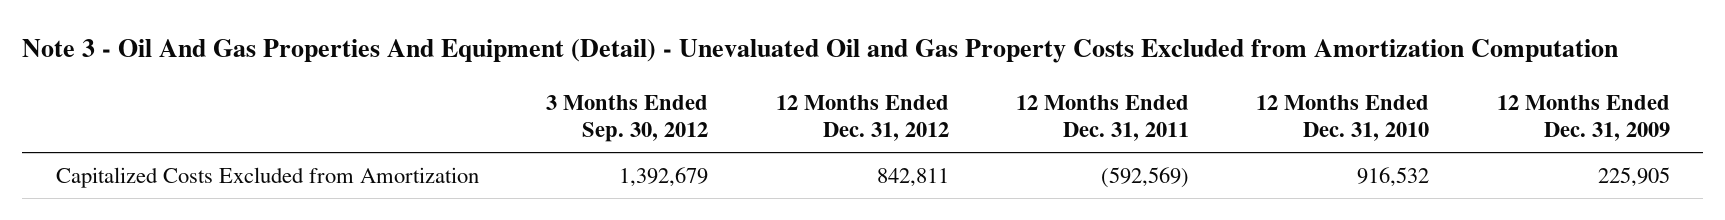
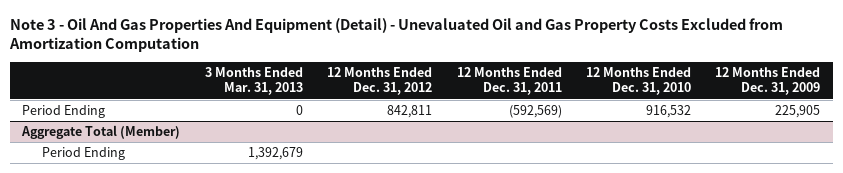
[546,94,709,143] 3 Months Ended Sep. 30, 2012 -> none
none -> [204,66,303,96] 3 Months Ended Mar. 31, 2013
[55,166,479,188] Capitalized Costs Excluded from Amortization -> [22,105,106,119] Period Ending
none -> [21,125,181,140] Aggregate Total (Member)
none -> [41,147,125,161] Period Ending

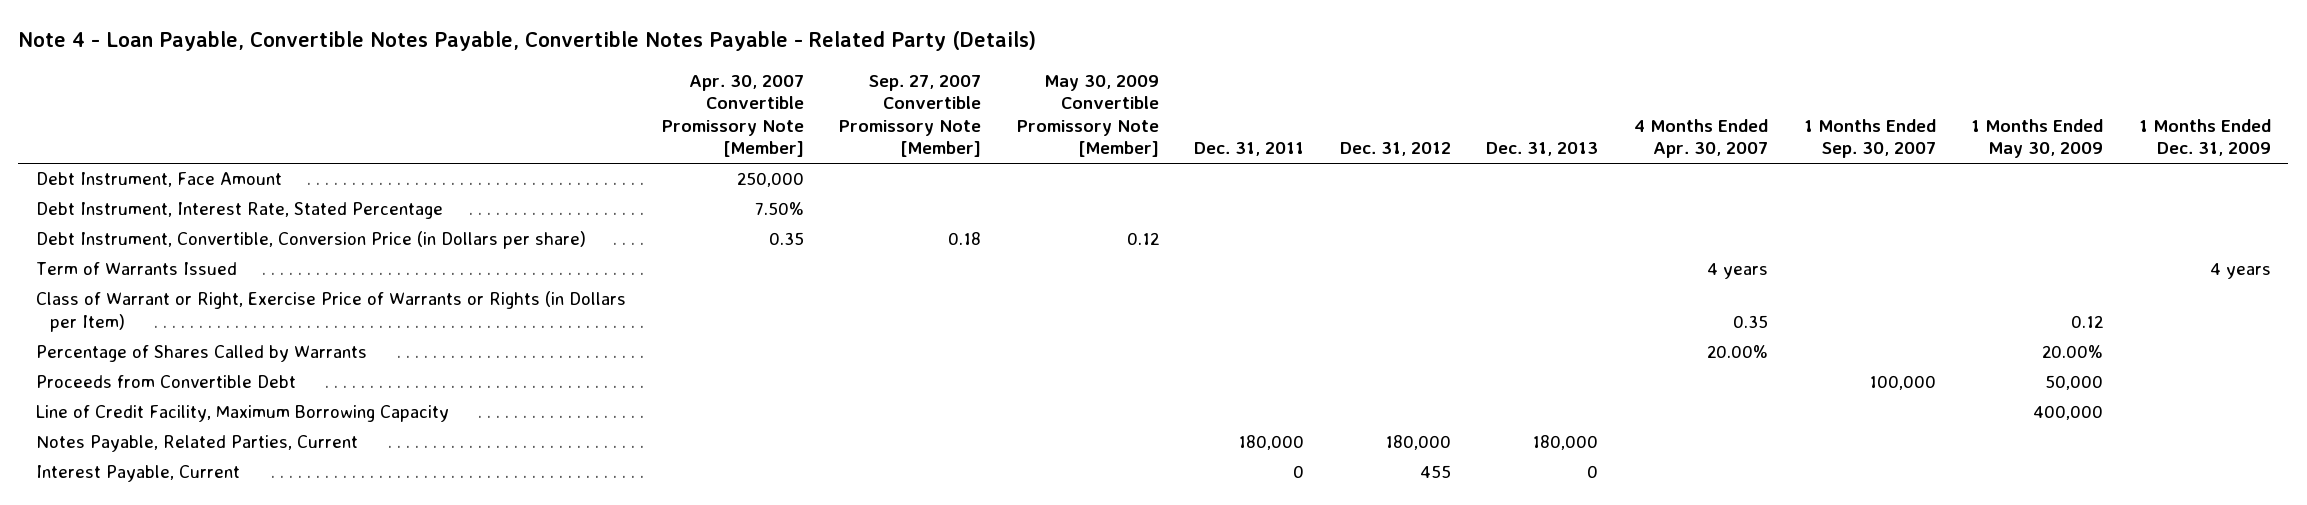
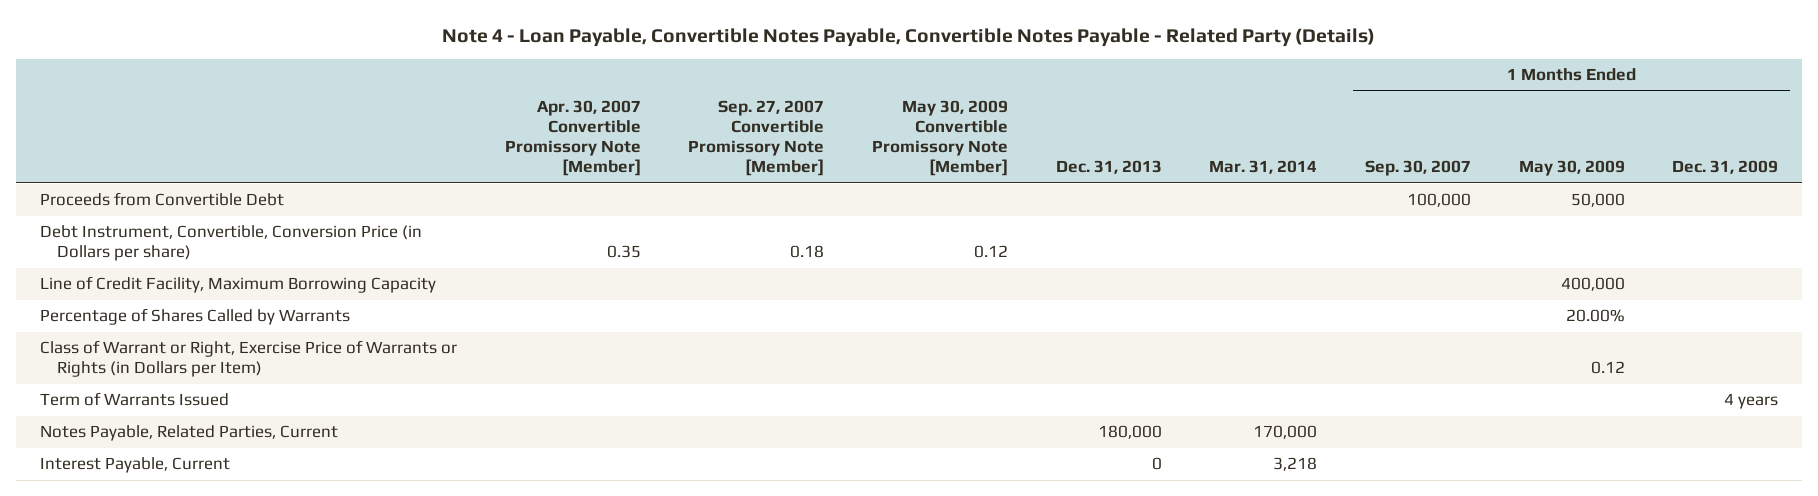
[1194,142,1305,157] Dec. 31, 2011 -> none
[1339,142,1451,157] Dec. 31, 2012 -> none
[1633,118,1768,159] 4 Months Ended Apr. 30, 2007 -> none
none -> [1209,160,1318,175] Mar. 31, 2014
[35,172,282,188] Debt Instrument, Face Amount -> none
[35,202,443,220] Debt Instrument, Interest Rate, Stated Percentage -> none
[35,231,586,250] Debt Instrument, Convertible, Conversion Price (in Dollars per share) -> [39,225,422,262] Debt Instrument, Convertible, Conversion Price (in Dollars per share)
[35,345,367,363] Percentage of Shares Called by Warrants -> [39,308,350,326] Percentage of Shares Called by Warrants
[35,291,626,332] Class of Warrant or Right, Exercise Price of Warrants or Rights (in Dollars per Item) -> [39,340,457,378] Class of Warrant or Right, Exercise Price of Warrants or Rights (in Dollars per Item)
[35,262,237,276] Term of Warrants Issued -> [39,392,229,407] Term of Warrants Issued

